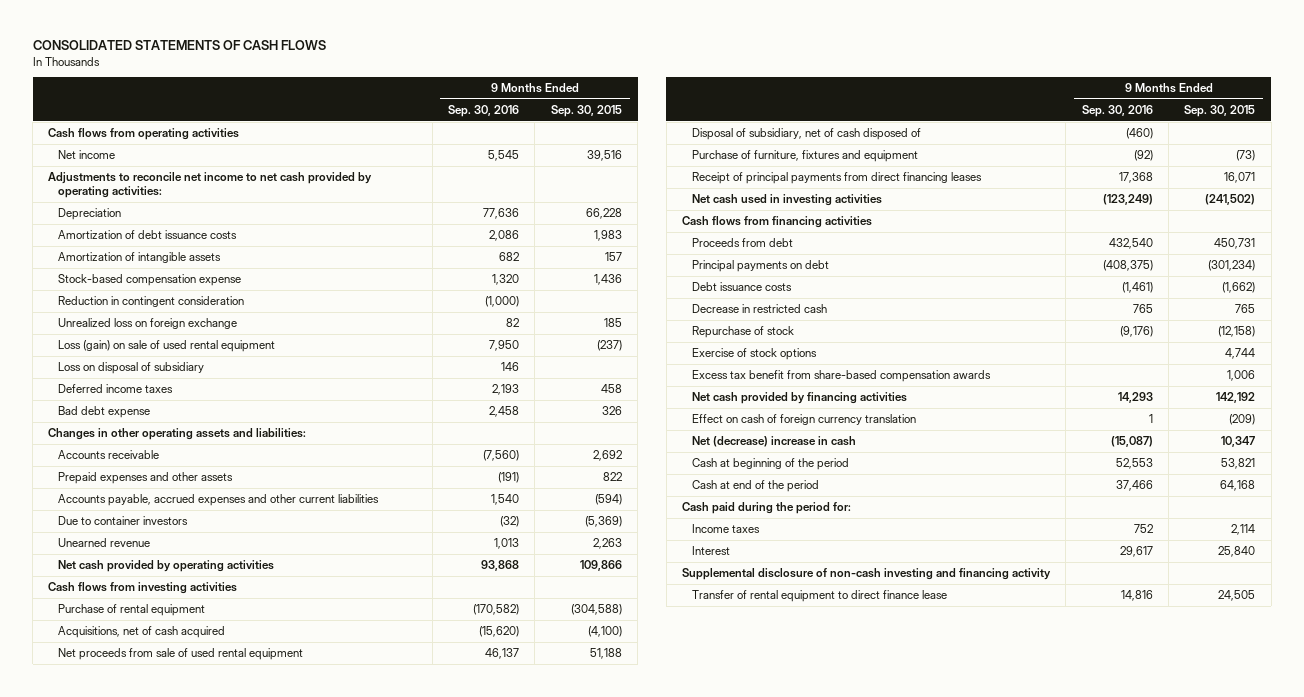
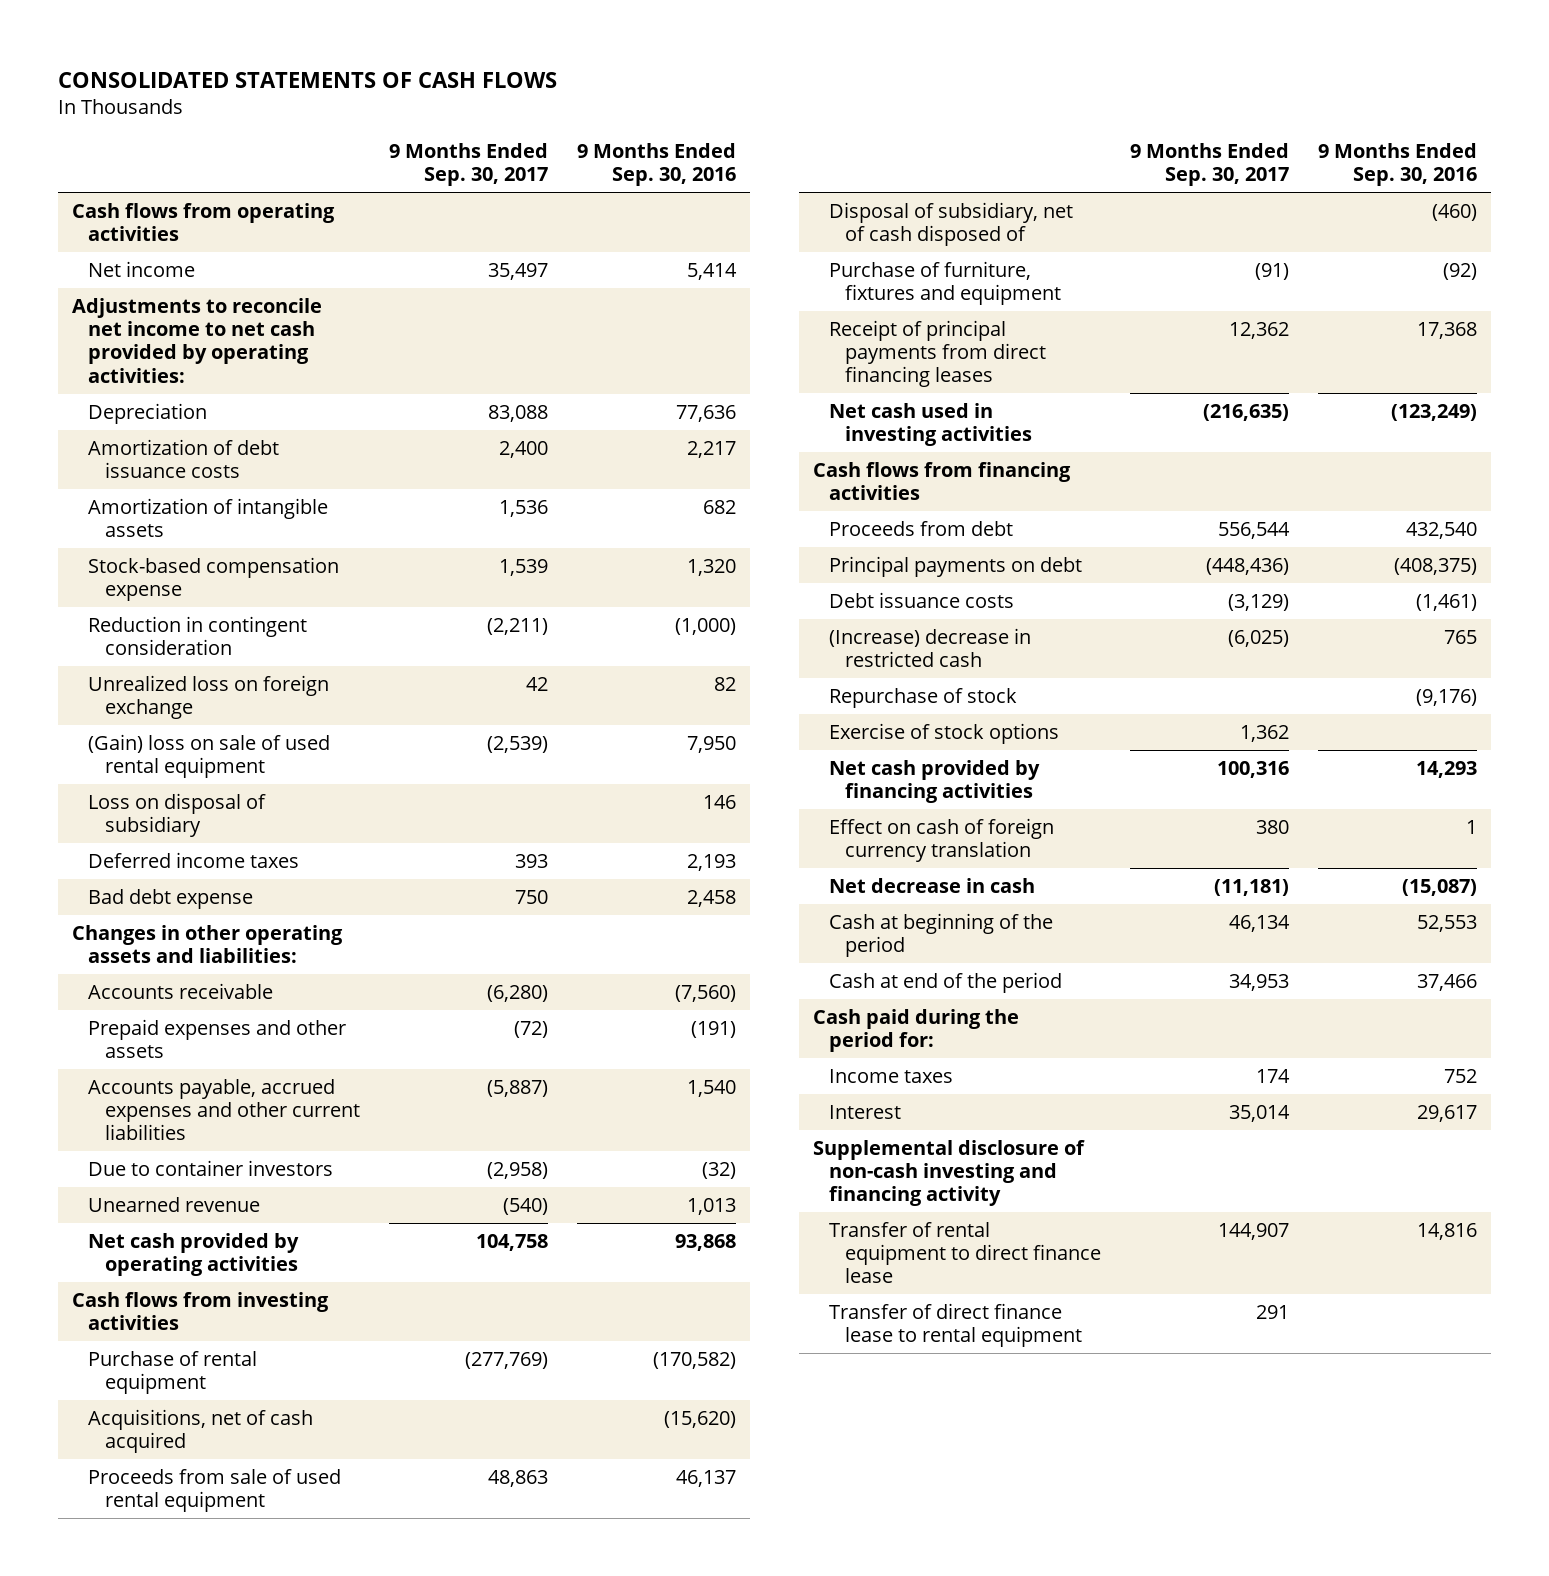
[550,104,622,117] Sep. 30, 2015 -> none
none -> [389,142,549,186] 9 Months Ended Sep. 30, 2017
[488,149,520,161] 5,545 -> [687,262,738,280] 5,414
[489,229,520,241] 2,086 -> [687,440,737,458] 2,217
[58,339,276,352] Loss (gain) on sale of used rental equipment -> [88,733,331,779] (Gain) loss on sale of used rental equipment
[58,647,304,660] Net proceeds from sale of used rental equipment -> [88,1468,342,1513] Proceeds from sale of used rental equipment
[692,303,828,313] Decrease in restricted cash -> [829,627,1032,668] (Increase) decrease in restricted cash
[692,369,992,382] Excess tax benefit from share-based compensation awards -> none
[692,435,857,447] Net (decrease) increase in cash -> [829,877,1036,893] Net decrease in cash
none -> [829,1302,1083,1348] Transfer of direct finance lease to rental equipment

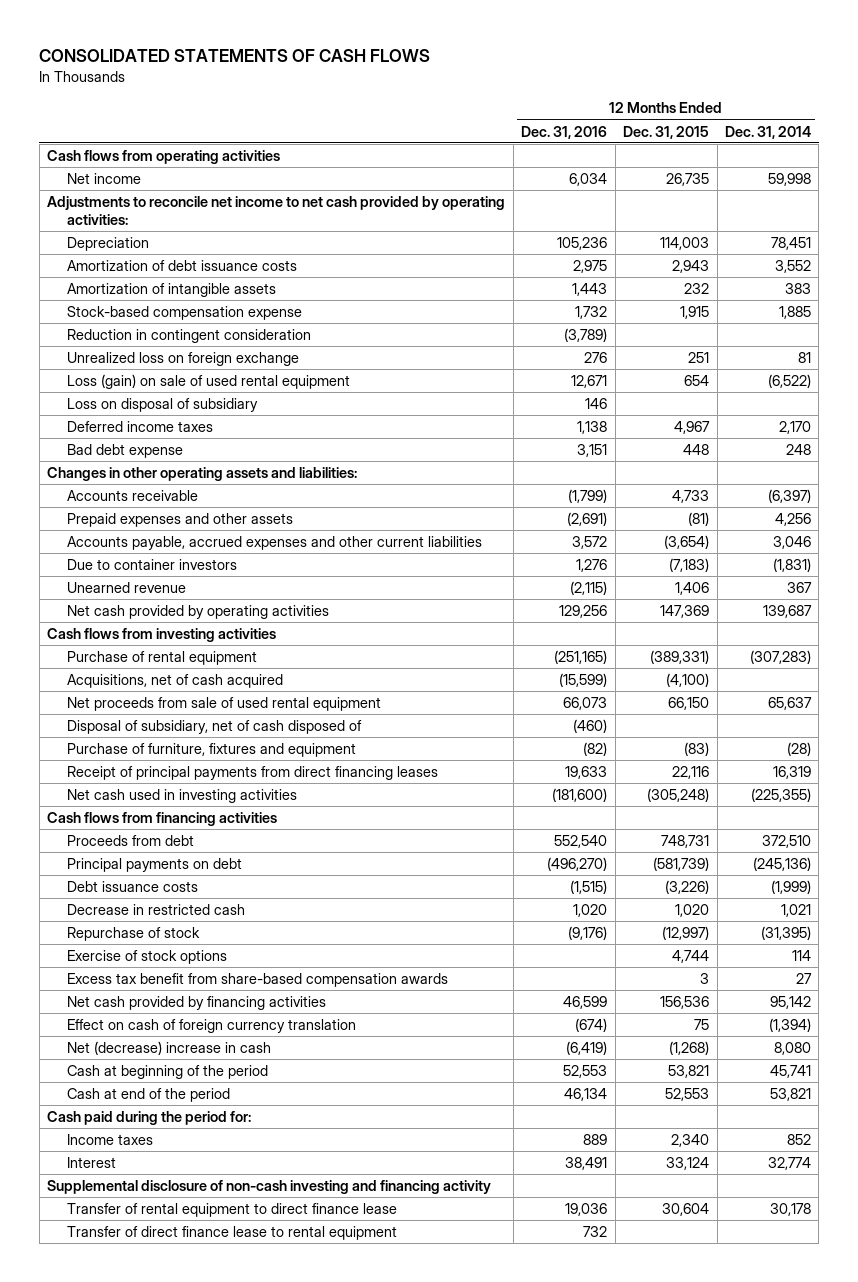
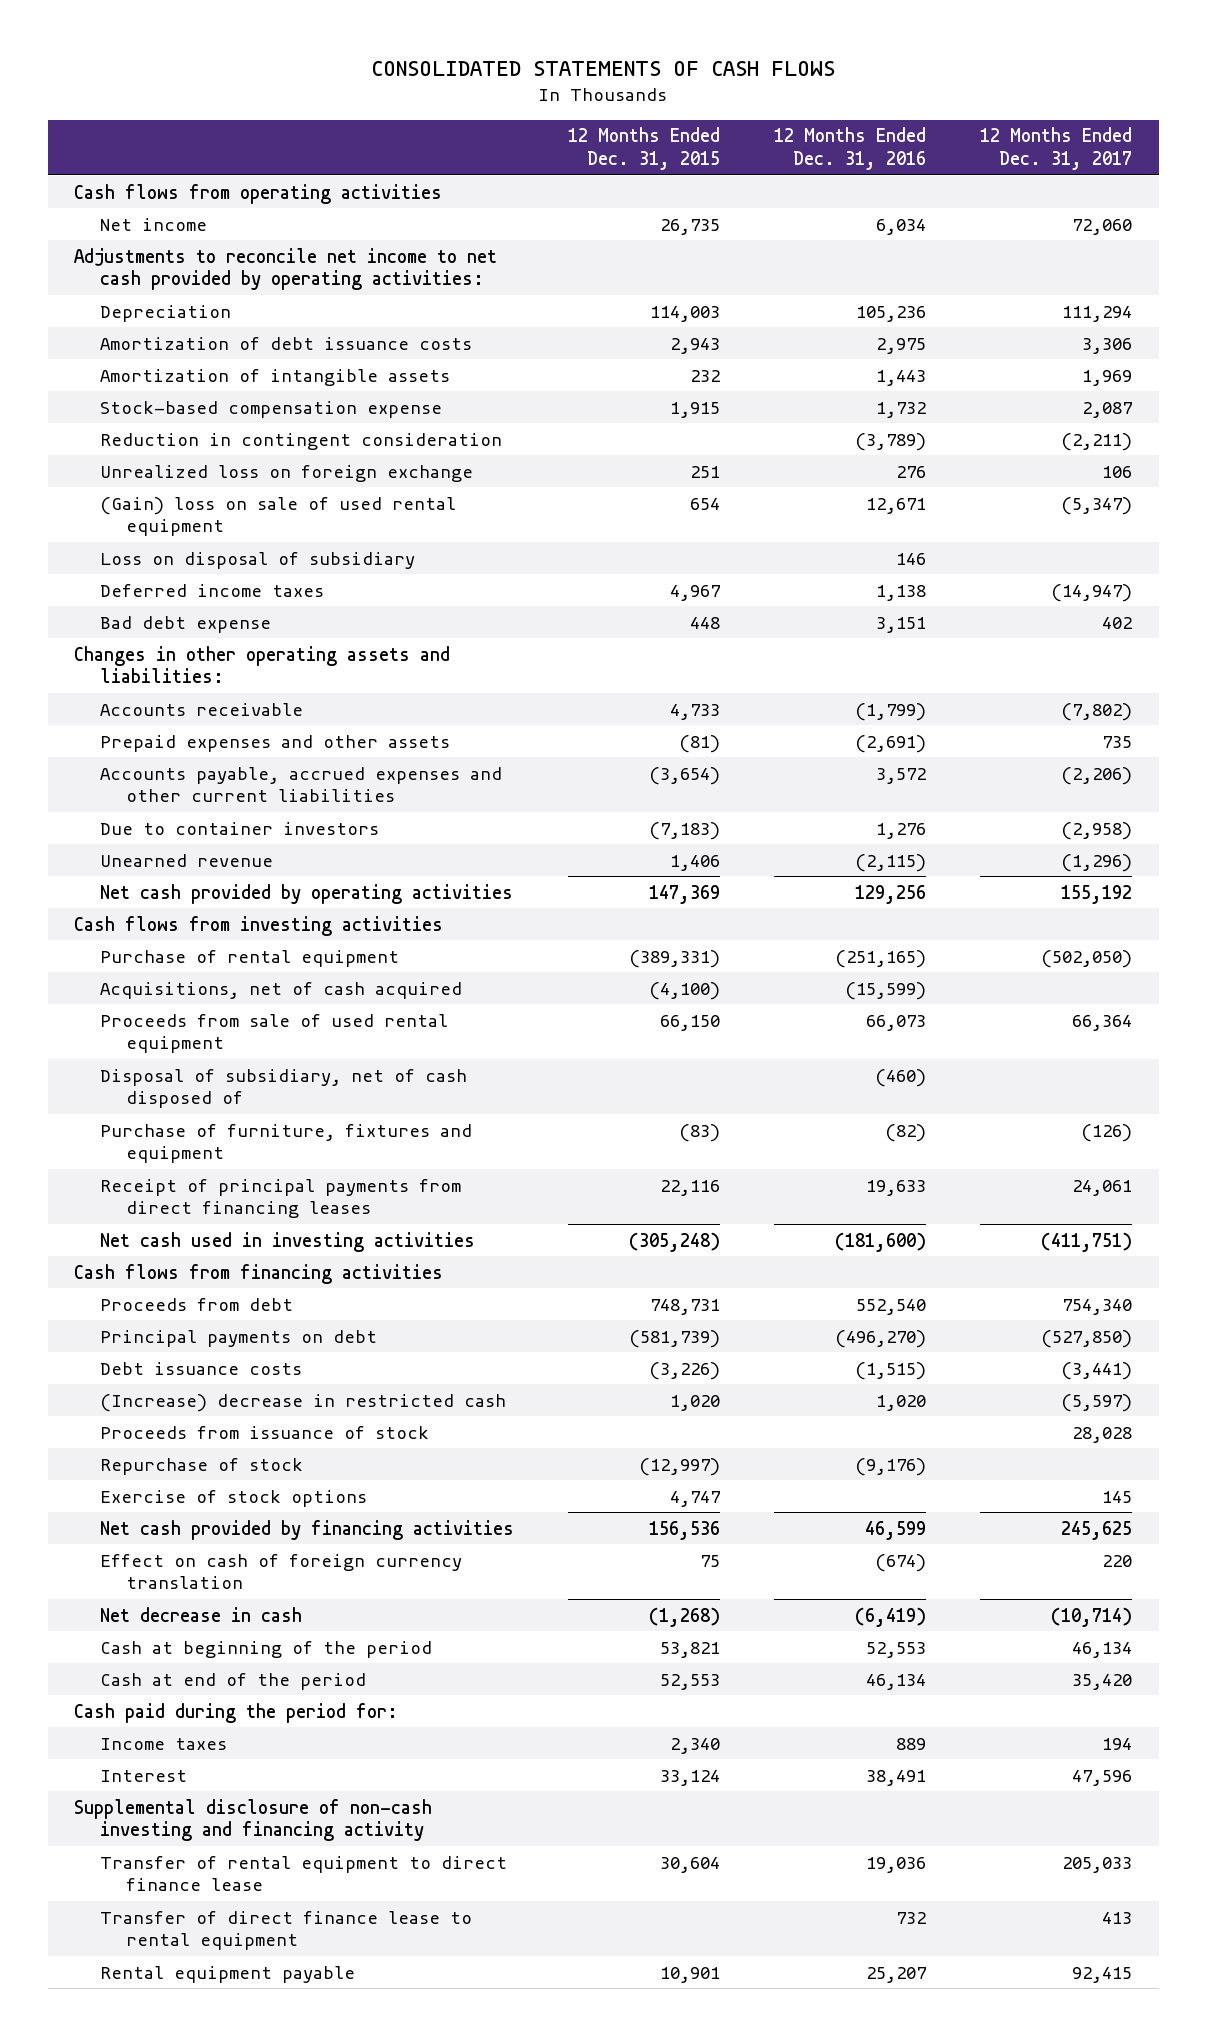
[725,125,812,139] Dec. 31, 2014 -> none
none -> [979,127,1132,171] 12 Months Ended Dec. 31, 2017
[66,373,350,389] Loss (gain) on sale of used rental equipment -> [100,496,457,537] (Gain) loss on sale of used rental equipment
[66,696,381,711] Net proceeds from sale of used rental equipment -> [100,1013,449,1054] Proceeds from sale of used rental equipment
[66,903,245,915] Decrease in restricted cash -> [100,1393,507,1412] (Increase) decrease in restricted cash
none -> [100,1425,430,1439] Proceeds from issuance of stock
[66,972,448,987] Excess tax benefit from share-based compensation awards -> none
[672,949,710,963] 4,744 -> [670,1490,721,1507] 4,747
[66,1040,271,1055] Net (decrease) increase in cash -> [100,1606,303,1622] Net decrease in cash
none -> [100,1965,356,1983] Rental equipment payable

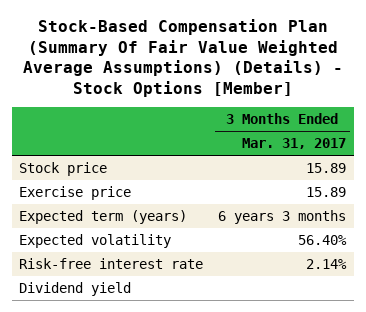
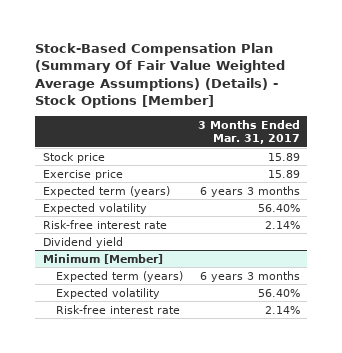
none -> [42,253,163,264] Minimum [Member]
none -> [56,270,184,282] Expected term (years)
none -> [56,287,161,299] Expected volatility
none -> [56,304,181,314] Risk-free interest rate

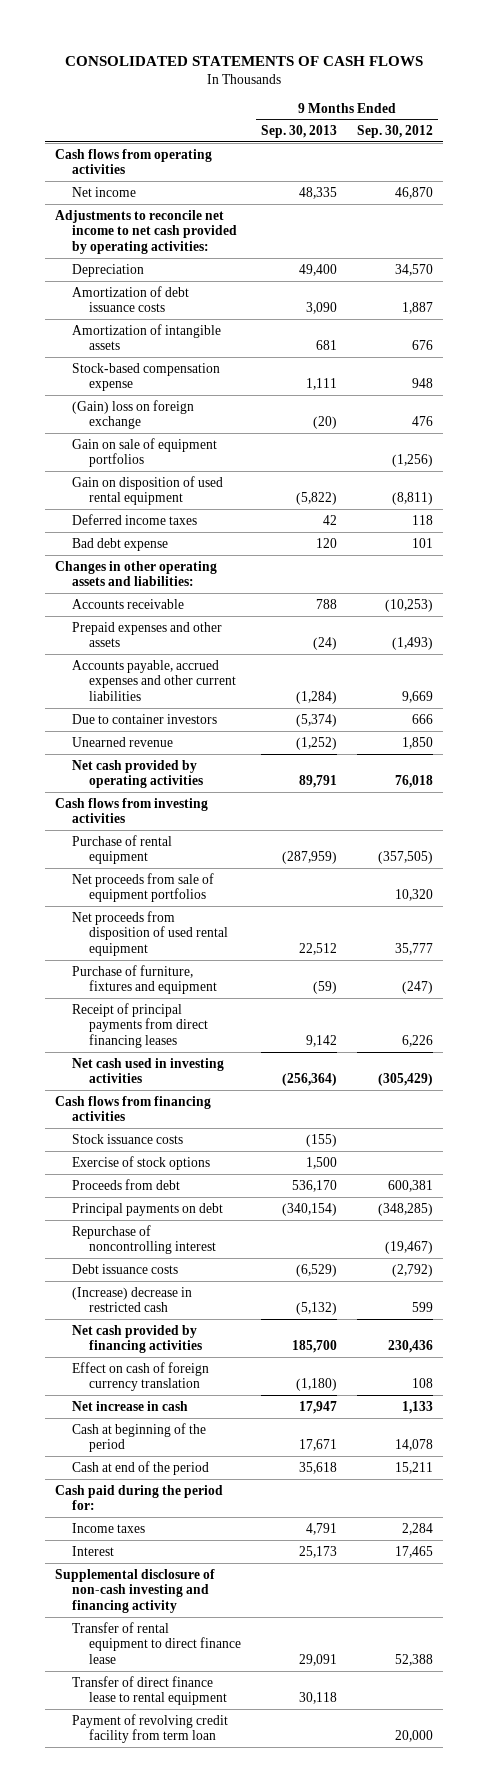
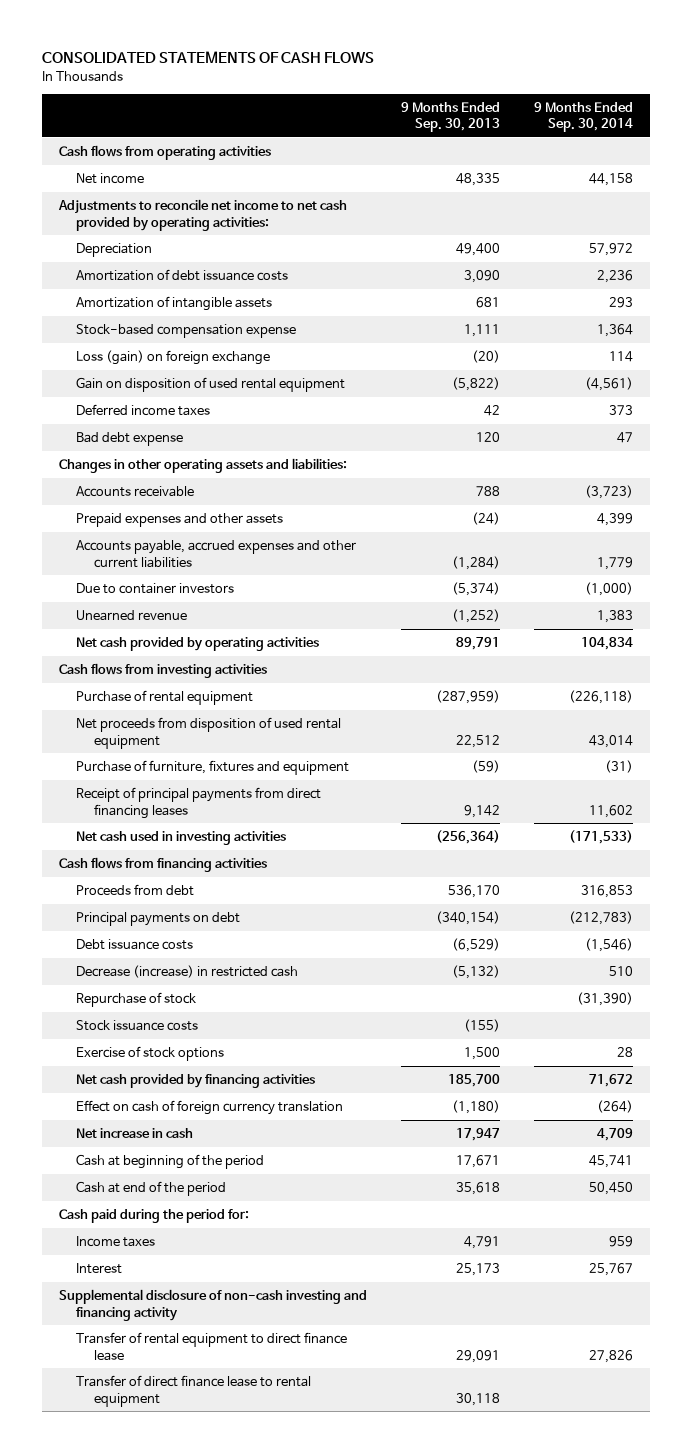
[357,125,434,139] Sep. 30, 2012 -> none
none -> [533,101,633,133] 9 Months Ended Sep. 30, 2014
[72,437,218,468] Gain on sale of equipment portfolios -> none
[72,399,195,430] (Gain) loss on foreign exchange -> [76,350,271,366] Loss (gain) on foreign exchange
[72,872,215,903] Net proceeds from sale of equipment portfolios -> none
[72,1224,216,1255] Repurchase of noncontrolling interest -> none
[72,1286,193,1313] (Increase) decrease in restricted cash -> [76,965,299,979] Decrease (increase) in restricted cash
none -> [76,992,197,1008] Repurchase of stock
[72,1133,184,1144] Stock issuance costs -> [76,1020,199,1032] Stock issuance costs
[72,1155,211,1170] Exercise of stock options -> [76,1046,225,1062] Exercise of stock options
[72,1713,229,1744] Payment of revolving credit facility from term loan -> none

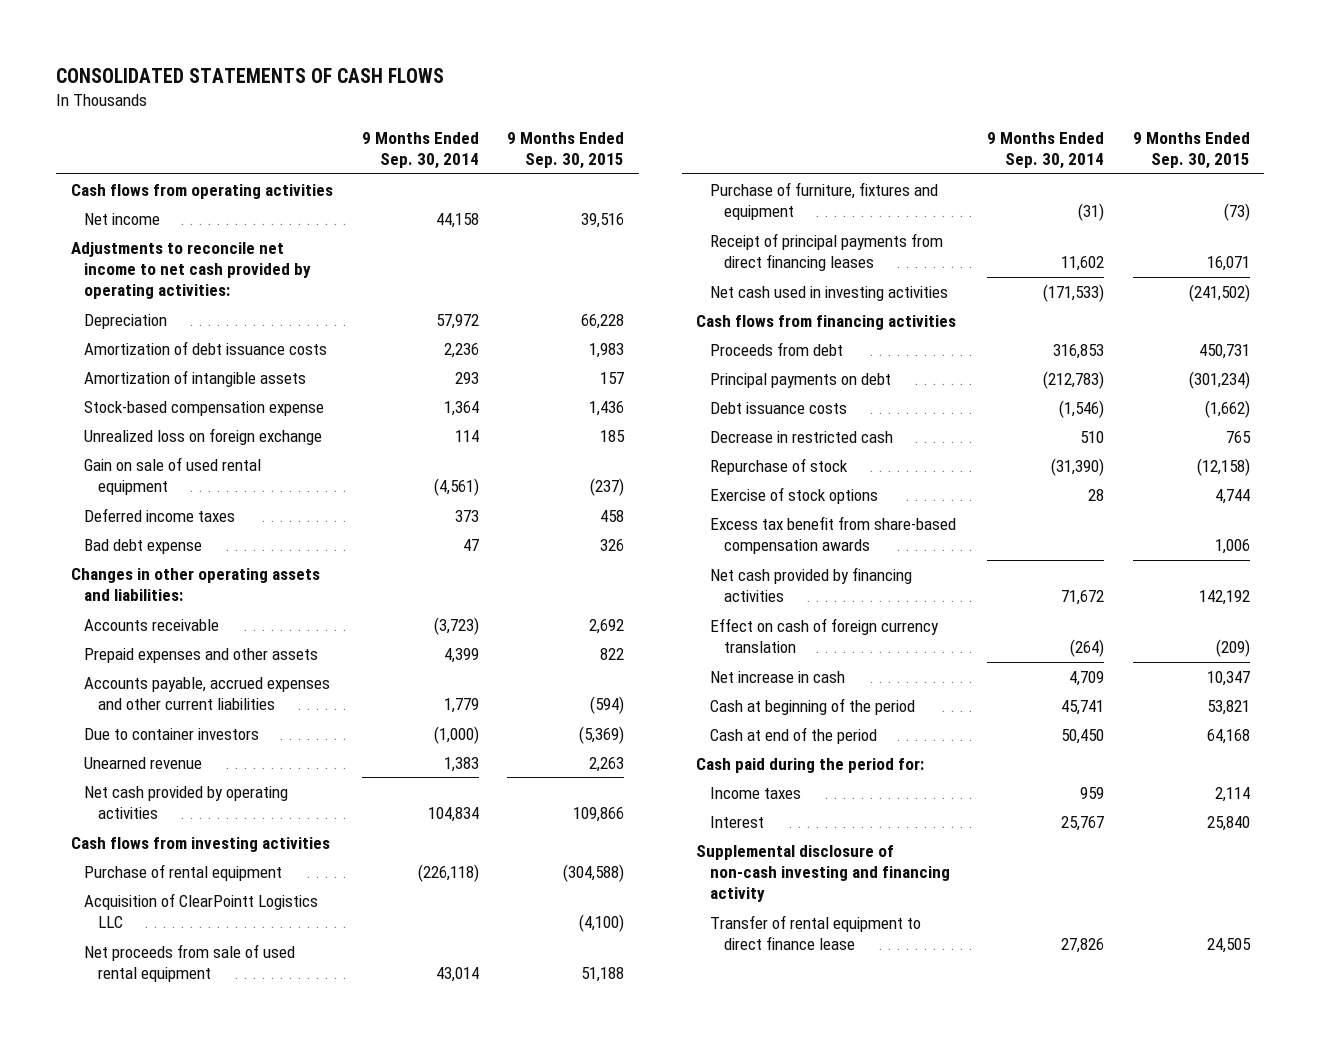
[401,101,501,133] 9 Months Ended Sep. 30, 2013 -> none
none -> [507,131,625,170] 9 Months Ended Sep. 30, 2015
[76,350,271,366] Loss (gain) on foreign exchange -> [84,427,323,445] Unrealized loss on foreign exchange
[76,377,346,393] Gain on disposition of used rental equipment -> [84,456,262,496] Gain on sale of used rental equipment
none -> [84,892,319,929] Acquisition of ClearPointt Logistics LLC
[76,717,342,749] Net proceeds from disposition of used rental equipment -> [84,943,296,983] Net proceeds from sale of used rental equipment
[76,965,299,979] Decrease (increase) in restricted cash -> [709,430,893,443] Decrease in restricted cash
[76,1020,199,1032] Stock issuance costs -> none
none -> [709,515,956,555] Excess tax benefit from share-based compensation awards
[76,1375,312,1407] Transfer of direct finance lease to rental equipment -> none

